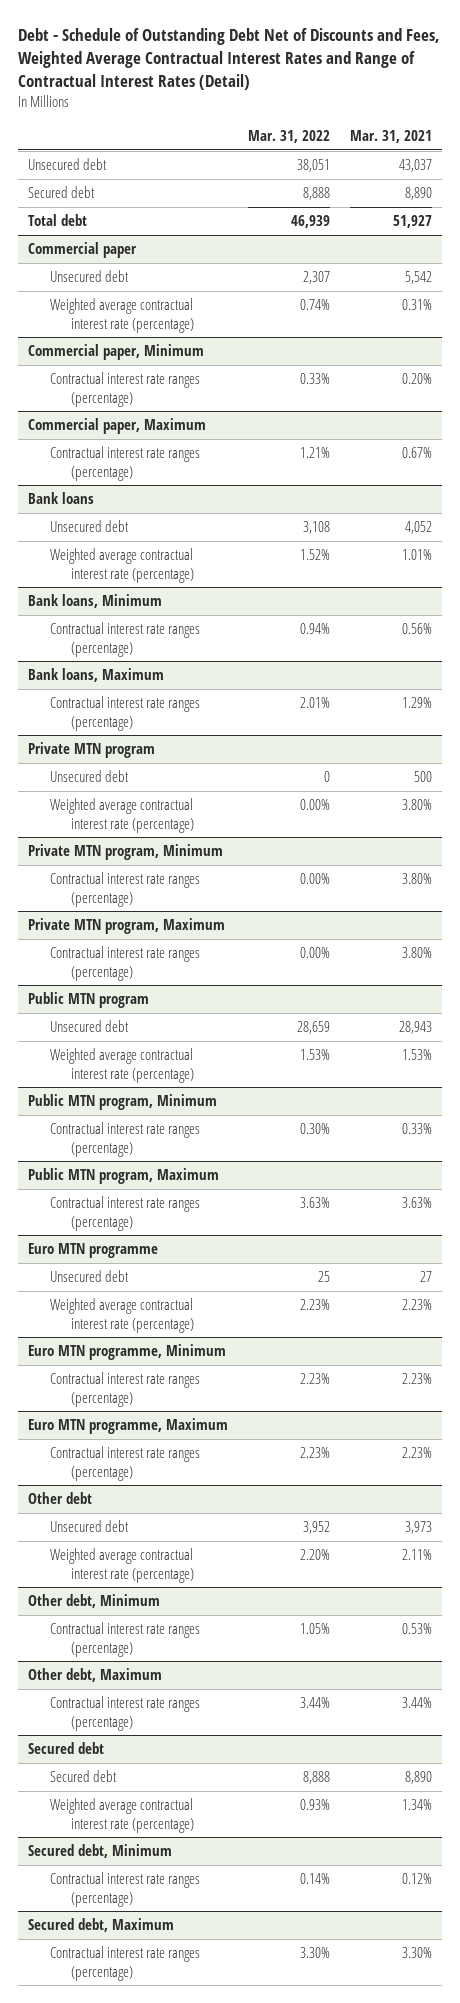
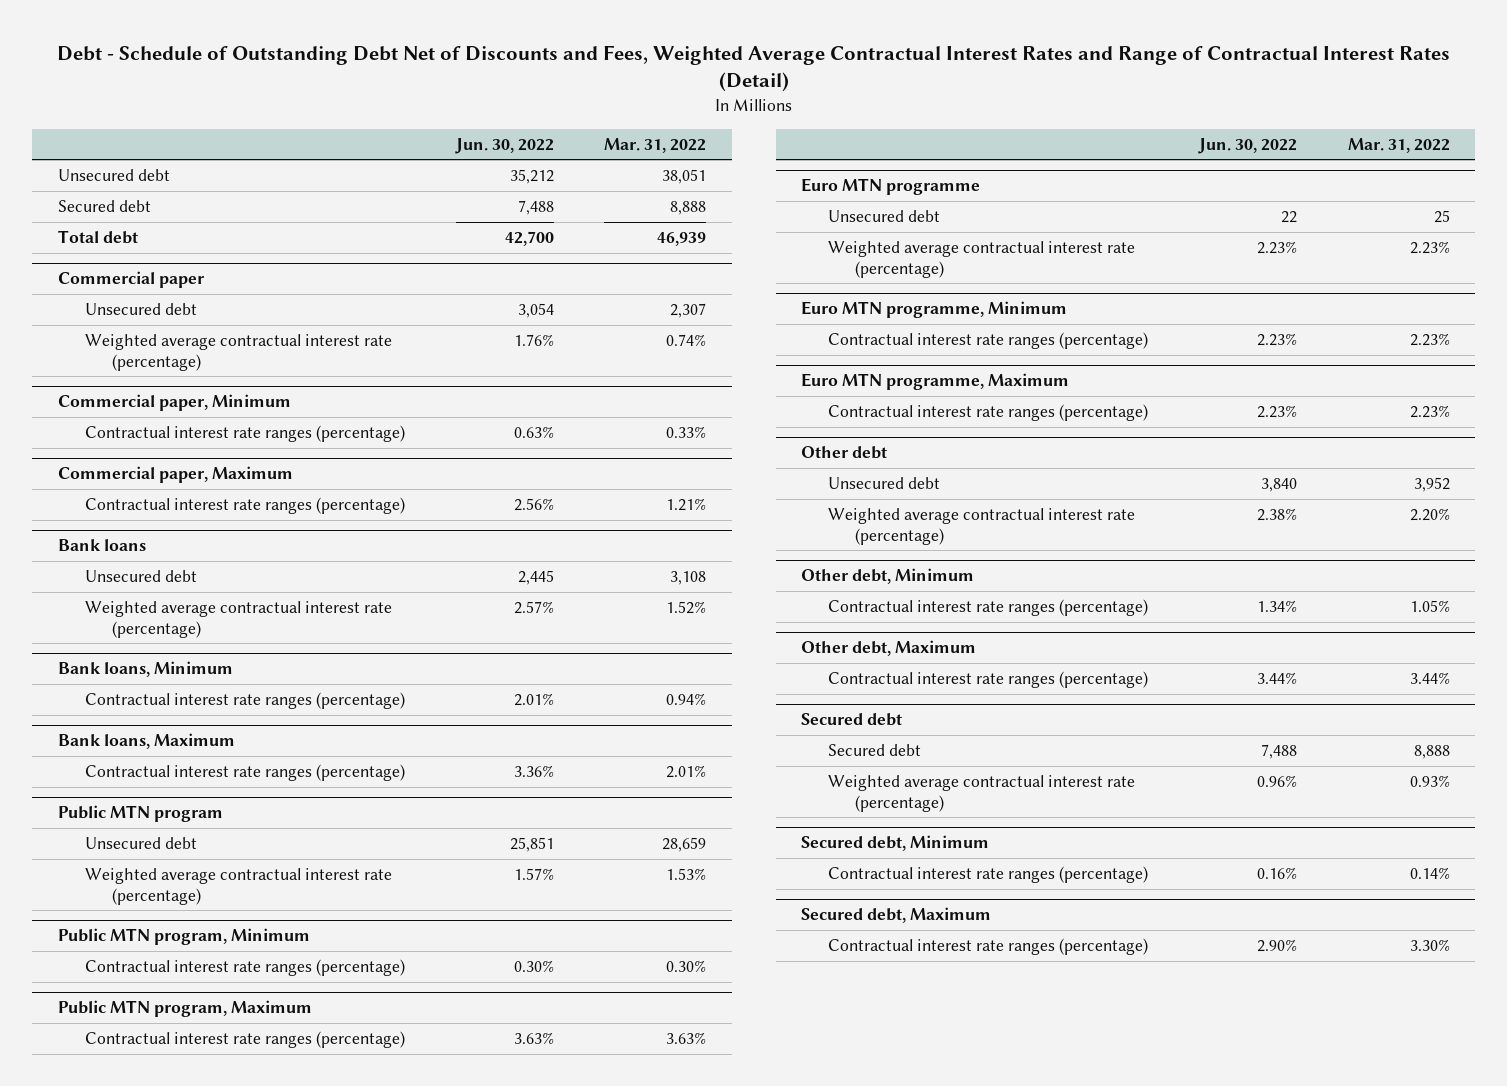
[350,130,433,144] Mar. 31, 2021 -> none
none -> [454,137,554,154] Jun. 30, 2022
[28,742,156,759] Private MTN program -> none
[49,770,129,783] Unsecured debt -> none
[49,798,195,833] Weighted average contractual interest rate (percentage) -> none
[28,844,224,861] Private MTN program, Minimum -> none
[49,872,200,907] Contractual interest rate ranges (percentage) -> none
[28,918,226,935] Private MTN program, Maximum -> none
[49,946,200,981] Contractual interest rate ranges (percentage) -> none

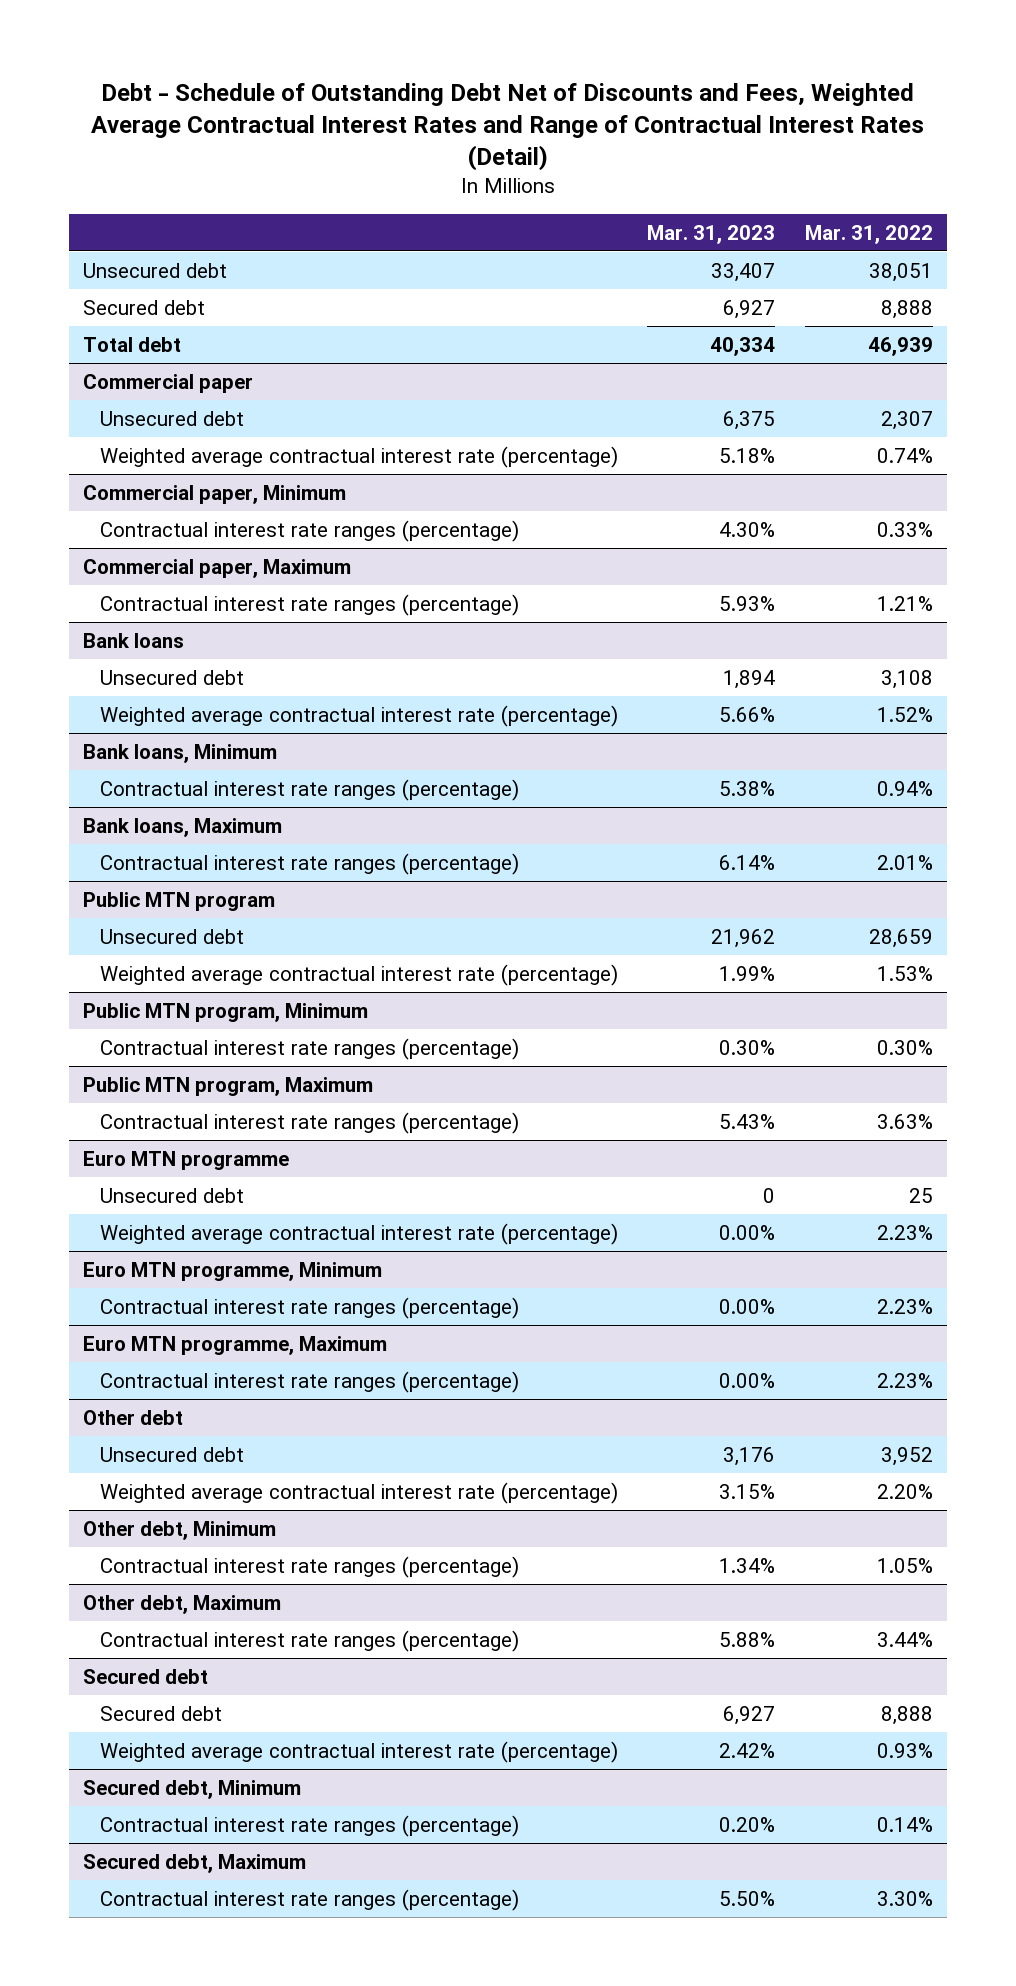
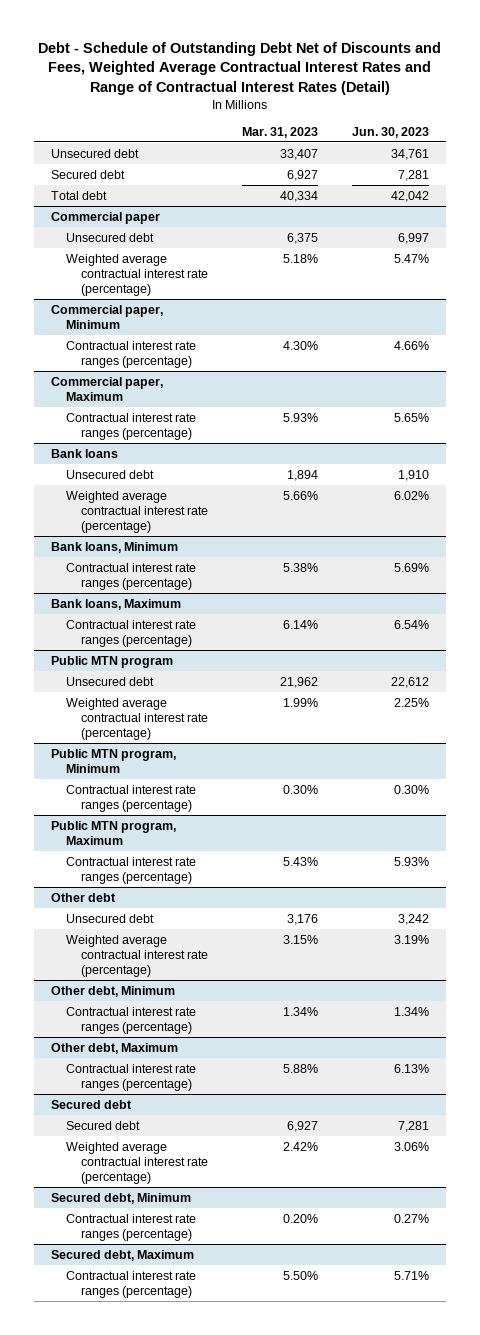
[804,224,933,244] Mar. 31, 2022 -> none
none -> [352,126,430,138] Jun. 30, 2023
[83,1150,290,1170] Euro MTN programme -> none
[100,1187,245,1203] Unsecured debt -> none
[100,1222,619,1245] Weighted average contractual interest rate (percentage) -> none
[83,1261,383,1281] Euro MTN programme, Minimum -> none
[100,1296,520,1319] Contractual interest rate ranges (percentage) -> none
[83,1335,388,1355] Euro MTN programme, Maximum -> none
[100,1370,520,1393] Contractual interest rate ranges (percentage) -> none

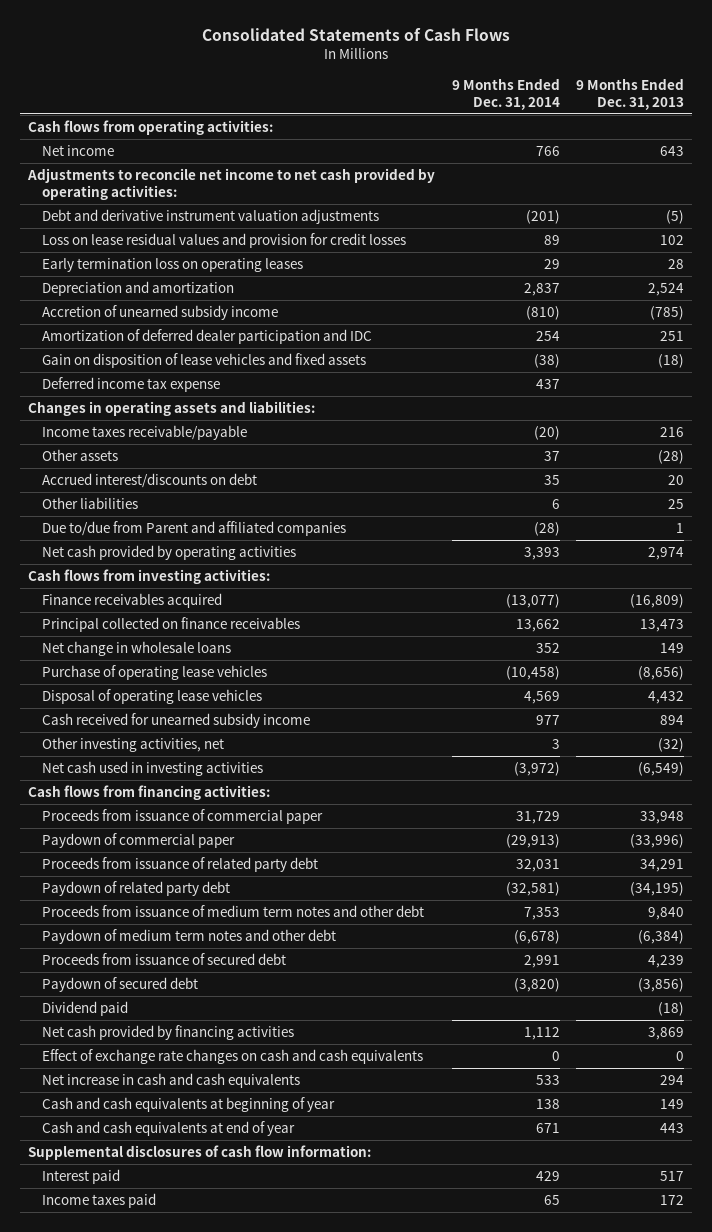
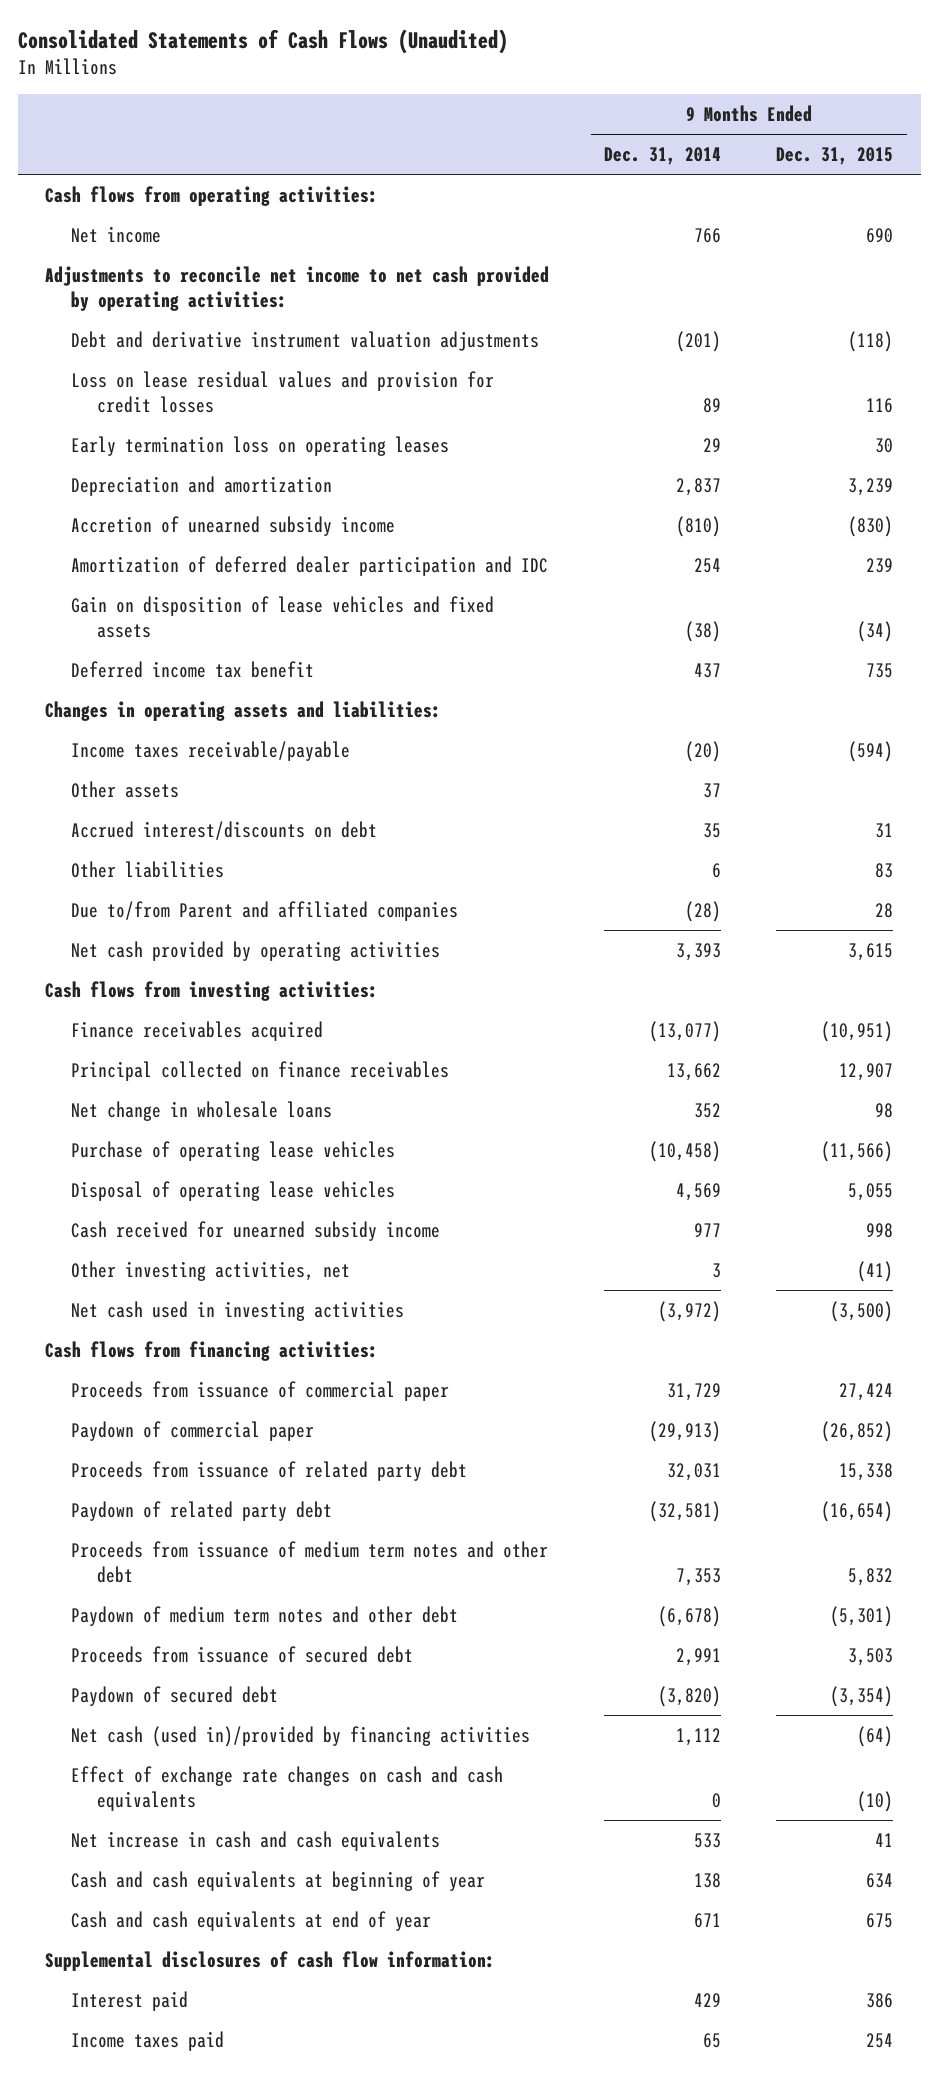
[202,28,511,42] Consolidated Statements of Cash Flows -> [17,29,508,55] Consolidated Statements of Cash Flows (Unaudited)
[575,77,684,110] 9 Months Ended Dec. 31, 2013 -> none
none -> [776,147,894,166] Dec. 31, 2015
[42,376,221,392] Deferred income tax expense -> [71,660,315,678] Deferred income tax benefit
[42,520,347,536] Due to/due from Parent and affiliated companies -> [71,900,459,921] Due to/from Parent and affiliated companies
[42,1000,129,1016] Dividend paid -> none
[42,1024,295,1040] Net cash provided by financing activities -> [71,1725,531,1747] Net cash (used in)/provided by financing activities

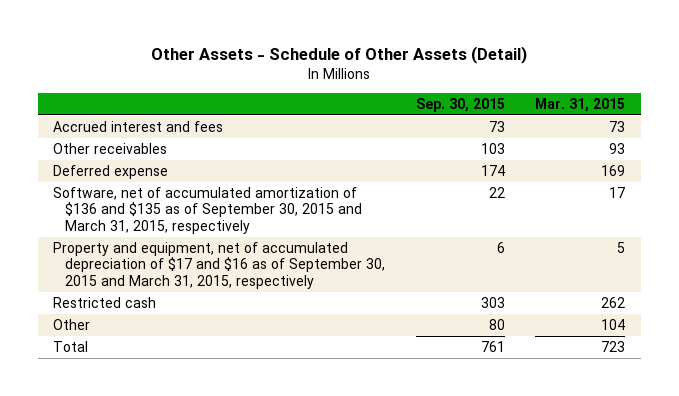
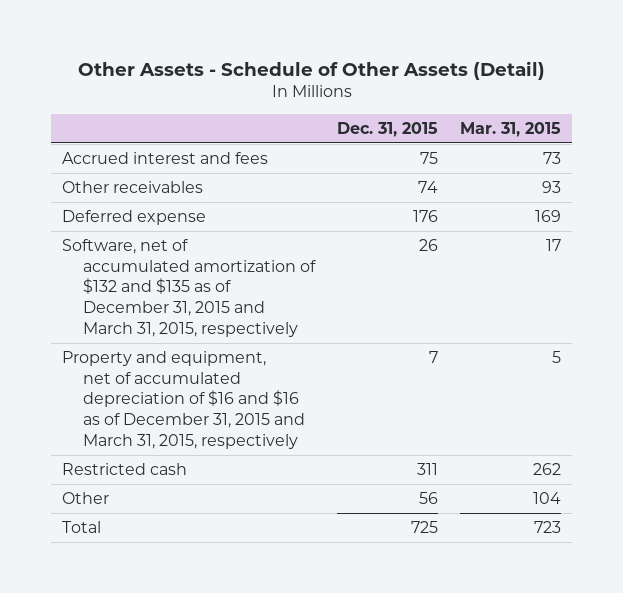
[415,97,505,112] Sep. 30, 2015 -> none
none -> [337,121,439,137] Dec. 31, 2015
[53,186,362,234] Software, net of accumulated amortization of $136 and $135 as of September 30, 2015 and March 31, 2015, respectively -> [61,239,317,337] Software, net of accumulated amortization of $132 and $135 as of December 31, 2015 and March 31, 2015, respectively
[53,241,385,289] Property and equipment, net of accumulated depreciation of $17 and $16 as of September 30, 2015 and March 31, 2015, respectively -> [61,351,306,449] Property and equipment, net of accumulated depreciation of $16 and $16 as of December 31, 2015 and March 31, 2015, respectively

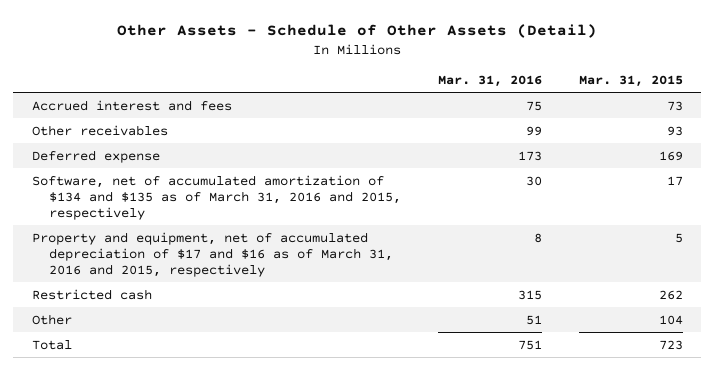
[337,121,439,137] Dec. 31, 2015 -> none
none -> [438,75,543,88] Mar. 31, 2016
[61,239,317,337] Software, net of accumulated amortization of $132 and $135 as of December 31, 2015 and March 31, 2015, respectively -> [31,174,402,220] Software, net of accumulated amortization of $134 and $135 as of March 31, 2016 and 2015, respectively
[61,351,306,449] Property and equipment, net of accumulated depreciation of $16 and $16 as of December 31, 2015 and March 31, 2015, respectively -> [31,231,394,277] Property and equipment, net of accumulated depreciation of $17 and $16 as of March 31, 2016 and 2015, respectively

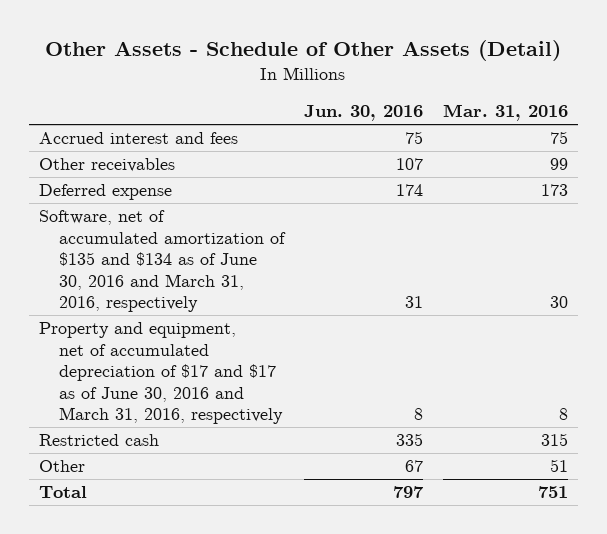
[578,75,683,88] Mar. 31, 2015 -> none
none -> [304,105,424,122] Jun. 30, 2016
[31,174,402,220] Software, net of accumulated amortization of $134 and $135 as of March 31, 2016 and 2015, respectively -> [38,210,287,313] Software, net of accumulated amortization of $135 and $134 as of June 30, 2016 and March 31, 2016, respectively
[31,231,394,277] Property and equipment, net of accumulated depreciation of $17 and $16 as of March 31, 2016 and 2015, respectively -> [38,322,284,425] Property and equipment, net of accumulated depreciation of $17 and $17 as of June 30, 2016 and March 31, 2016, respectively

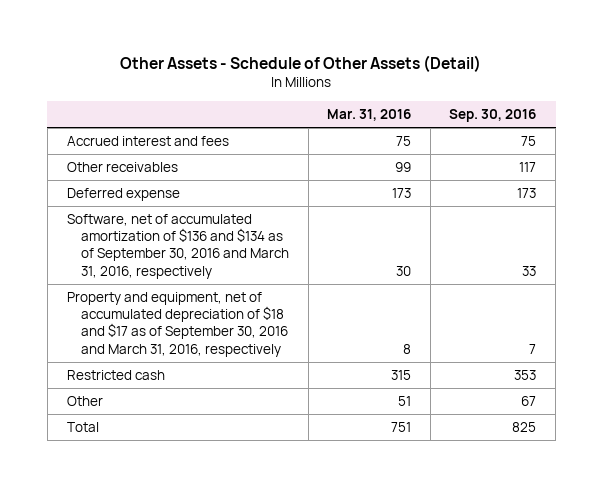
[304,105,424,122] Jun. 30, 2016 -> none
none -> [449,108,537,122] Sep. 30, 2016
[38,210,287,313] Software, net of accumulated amortization of $135 and $134 as of June 30, 2016 and March 31, 2016, respectively -> [66,214,290,279] Software, net of accumulated amortization of $136 and $134 as of September 30, 2016 and March 31, 2016, respectively
[38,322,284,425] Property and equipment, net of accumulated depreciation of $17 and $17 as of June 30, 2016 and March 31, 2016, respectively -> [66,292,289,357] Property and equipment, net of accumulated depreciation of $18 and $17 as of September 30, 2016 and March 31, 2016, respectively

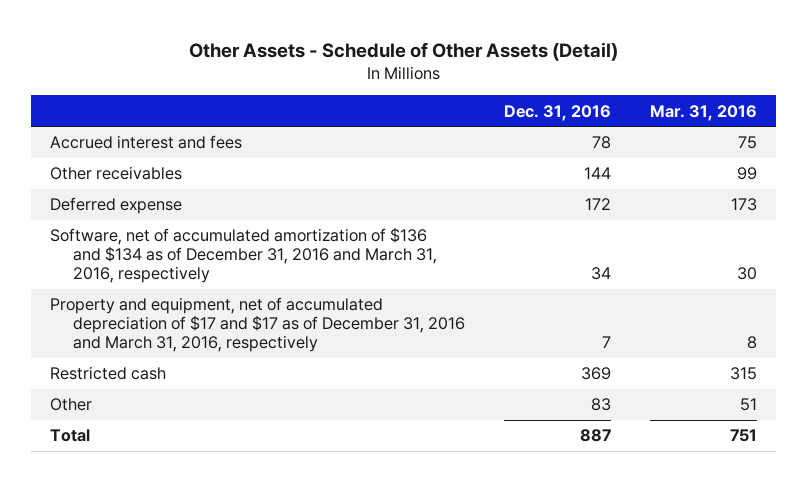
[449,108,537,122] Sep. 30, 2016 -> none
none -> [504,104,612,121] Dec. 31, 2016
[66,214,290,279] Software, net of accumulated amortization of $136 and $134 as of September 30, 2016 and March 31, 2016, respectively -> [50,227,438,284] Software, net of accumulated amortization of $136 and $134 as of December 31, 2016 and March 31, 2016, respectively
[66,292,289,357] Property and equipment, net of accumulated depreciation of $18 and $17 as of September 30, 2016 and March 31, 2016, respectively -> [50,297,466,353] Property and equipment, net of accumulated depreciation of $17 and $17 as of December 31, 2016 and March 31, 2016, respectively

